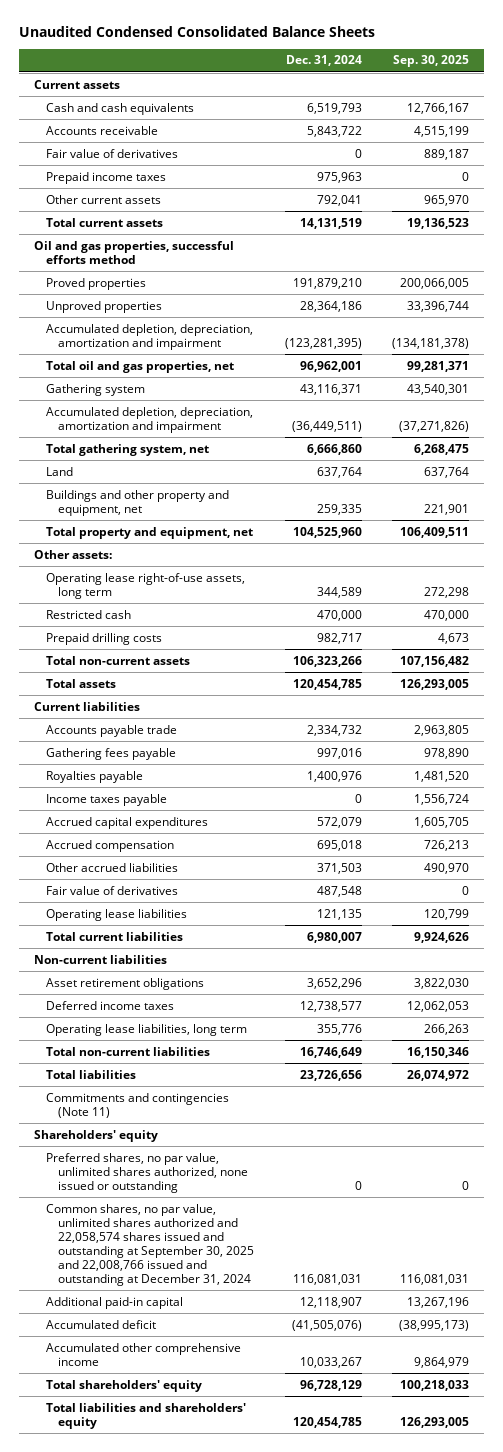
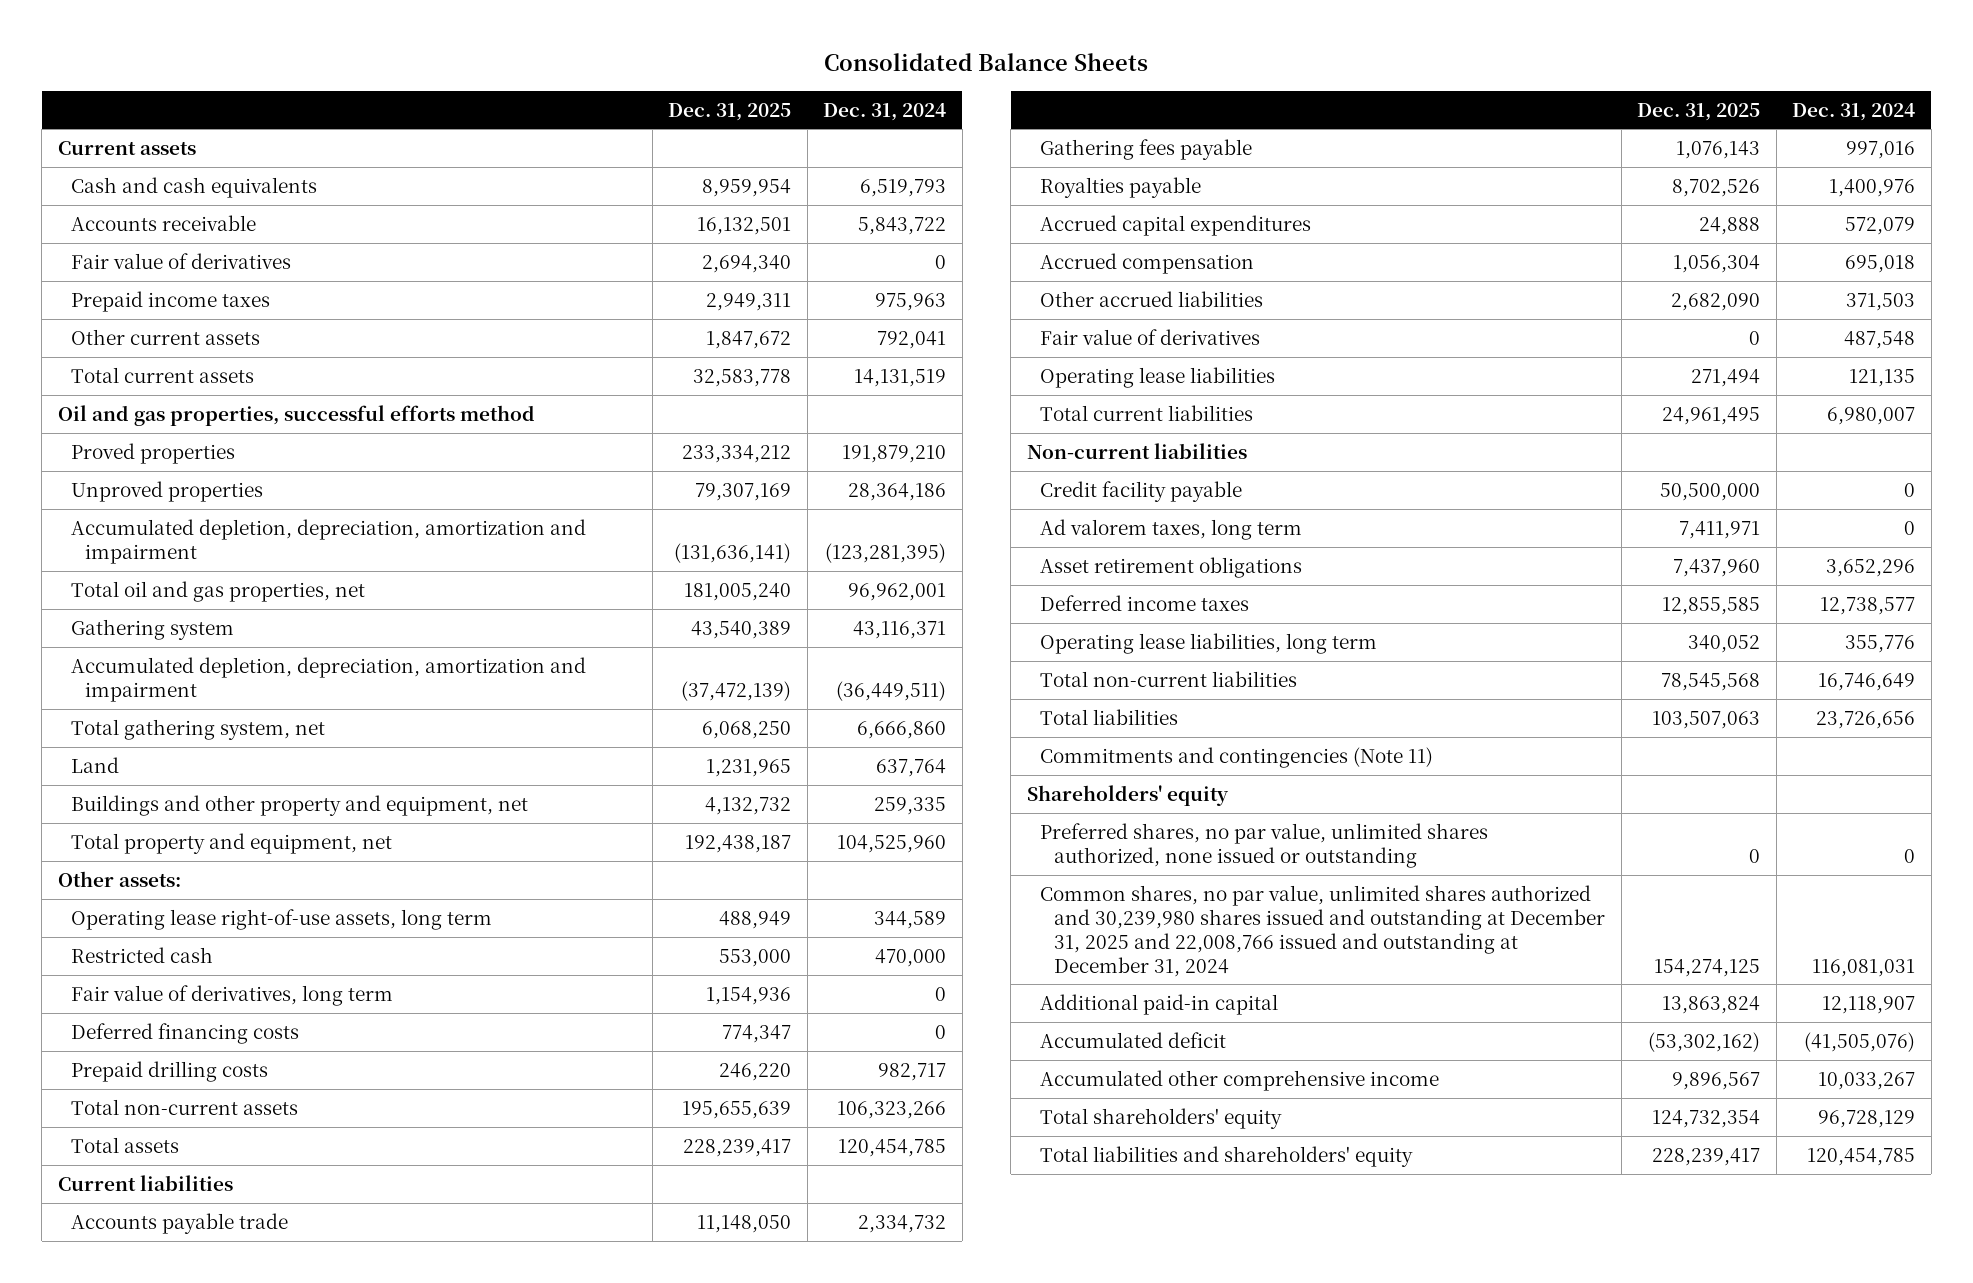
[18,25,375,37] Unaudited Condensed Consolidated Balance Sheets -> [824,53,1149,72] Consolidated Balance Sheets
[392,55,469,68] Sep. 30, 2025 -> none
none -> [668,102,792,121] Dec. 31, 2025
none -> [71,984,394,1006] Fair value of derivatives, long term
none -> [71,1022,300,1044] Deferred financing costs
[45,793,167,806] Income taxes payable -> none
none -> [1040,480,1243,502] Credit facility payable
none -> [1040,518,1303,540] Ad valorem taxes, long term
[45,1203,255,1286] Common shares, no par value, unlimited shares authorized and 22,058,574 shares issued and outstanding at September 30, 2025 and 22,008,766 issued and outstanding at December 31, 2024 -> [1040,884,1606,977] Common shares, no par value, unlimited shares authorized and 30,239,980 shares issued and outstanding at December 31, 2025 and 22,008,766 issued and outstanding at December 31, 2024

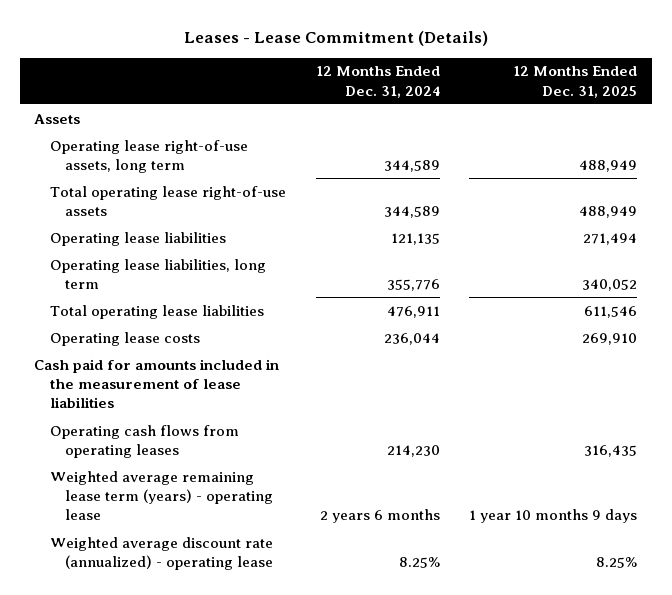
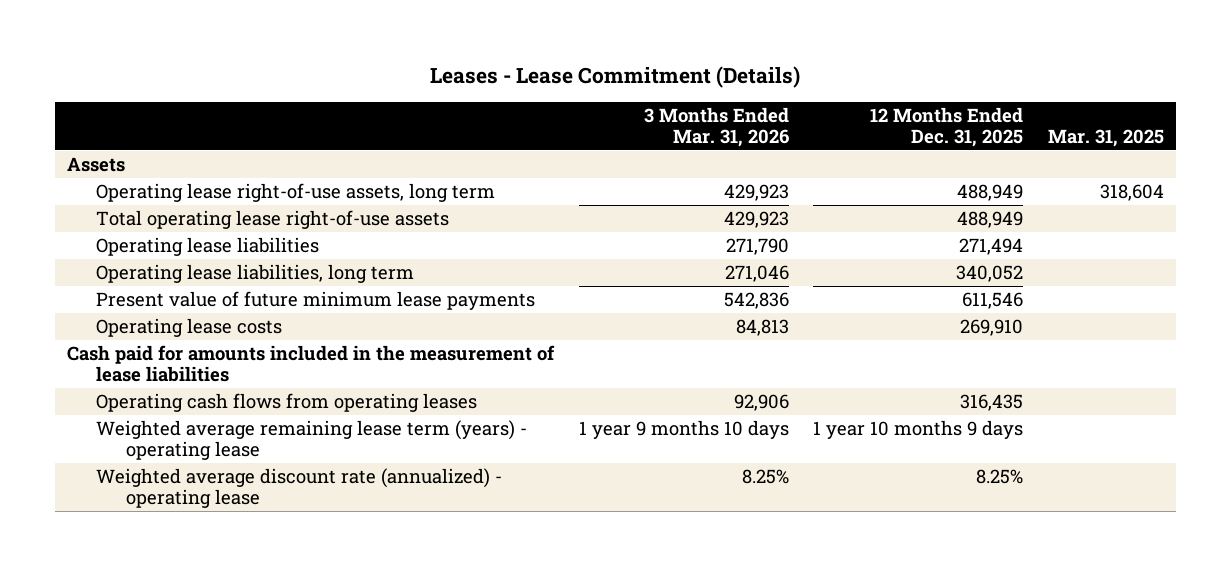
[315,66,440,98] 12 Months Ended Dec. 31, 2024 -> none
none -> [643,106,789,147] 3 Months Ended Mar. 31, 2026
none -> [1047,128,1164,147] Mar. 31, 2025
[49,304,264,319] Total operating lease liabilities -> [96,290,536,310] Present value of future minimum lease payments

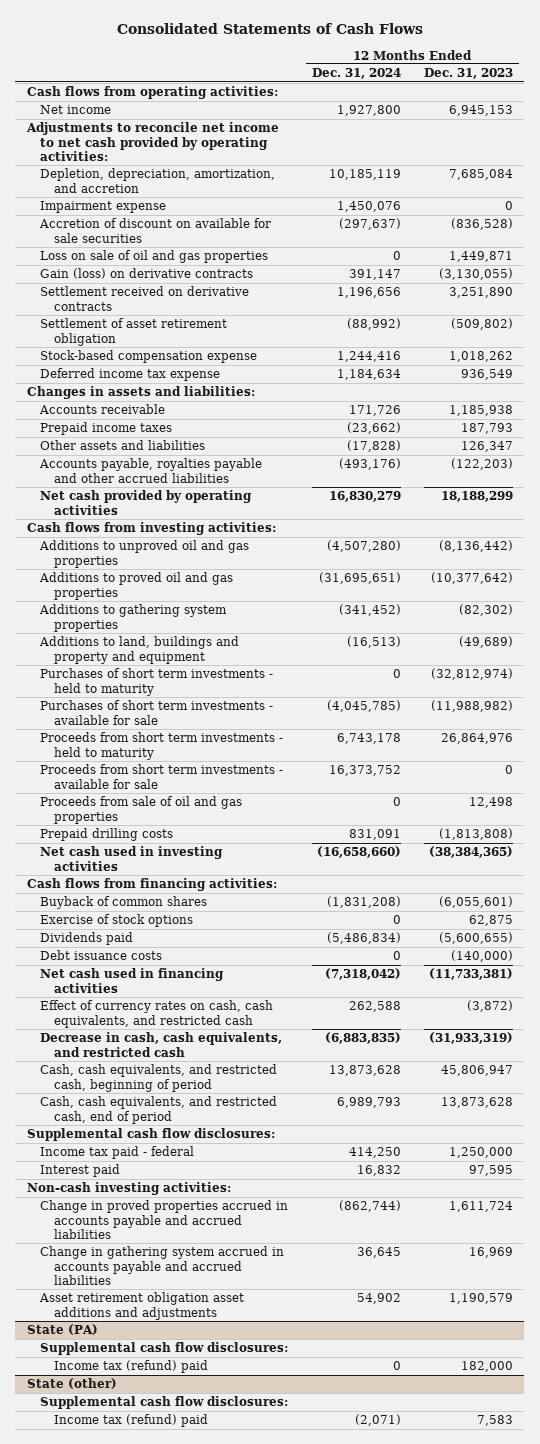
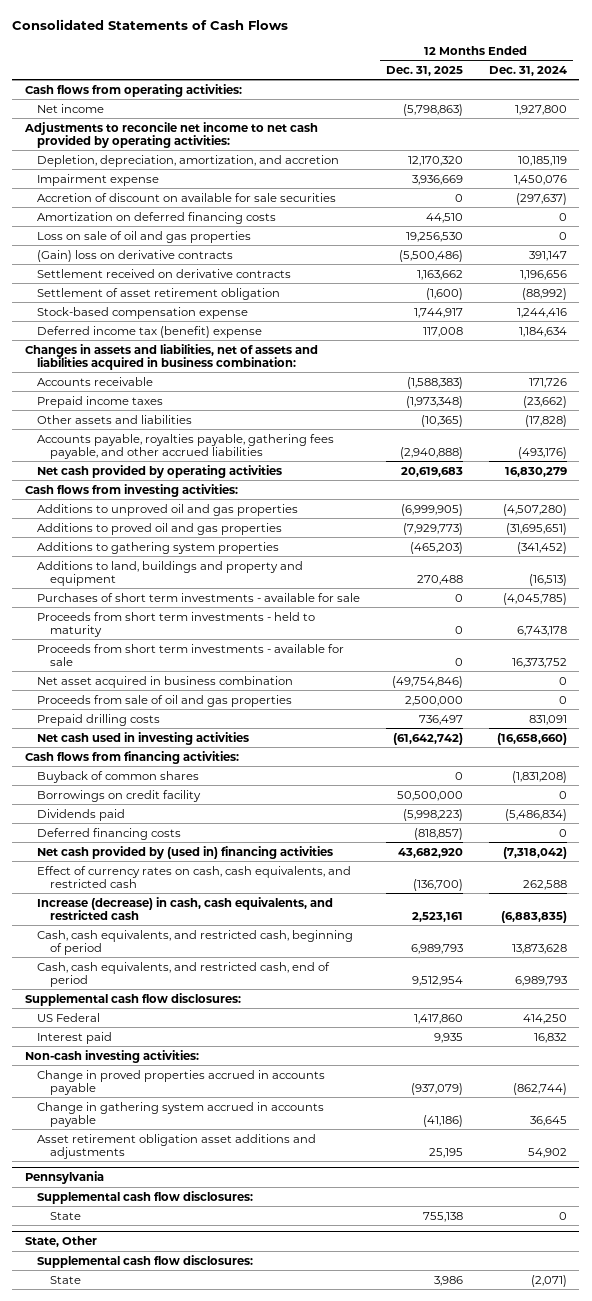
[423,68,513,80] Dec. 31, 2023 -> none
none -> [385,65,463,76] Dec. 31, 2025
none -> [37,211,277,224] Amortization on deferred financing costs
[40,268,254,280] Gain (loss) on derivative contracts -> [37,249,234,262] (Gain) loss on derivative contracts
[40,368,221,382] Deferred income tax expense -> [37,325,263,338] Deferred income tax (benefit) expense
[26,386,255,400] Changes in assets and liabilities: -> [24,343,318,370] Changes in assets and liabilities, net of assets and liabilities acquired in business combination:
[39,458,263,483] Accounts payable, royalties payable and other accrued liabilities -> [37,433,335,459] Accounts payable, royalties payable, gathering fees payable, and other accrued liabilities
[40,668,274,696] Purchases of short term investments - held to maturity -> none
none -> [37,675,294,688] Net asset acquired in business combination
[40,914,194,928] Exercise of stock options -> none
none -> [37,789,202,802] Borrowings on credit facility
[40,950,163,961] Debt issuance costs -> [37,827,182,840] Deferred financing costs
[40,968,225,993] Net cash used in financing activities -> [37,845,334,859] Net cash provided by (used in) financing activities
[40,1032,283,1057] Decrease in cash, cash equivalents, and restricted cash -> [37,896,334,920] Increase (decrease) in cash, cash equivalents, and restricted cash
[40,1146,195,1160] Income tax paid - federal -> [37,1012,101,1022] US Federal
[40,1200,289,1239] Change in proved properties accrued in accounts payable and accrued liabilities -> [37,1069,326,1095] Change in proved properties accrued in accounts payable
[40,1246,285,1285] Change in gathering system accrued in accounts payable and accrued liabilities -> [37,1101,325,1127] Change in gathering system accrued in accounts payable
[26,1324,98,1336] State (PA) -> none
none -> [24,1171,104,1185] Pennsylvania
[54,1360,209,1374] Income tax (refund) paid -> [49,1211,81,1220] State
[26,1378,117,1390] State (other) -> [24,1236,97,1248] State, Other
[54,1414,209,1428] Income tax (refund) paid -> [49,1275,81,1284] State

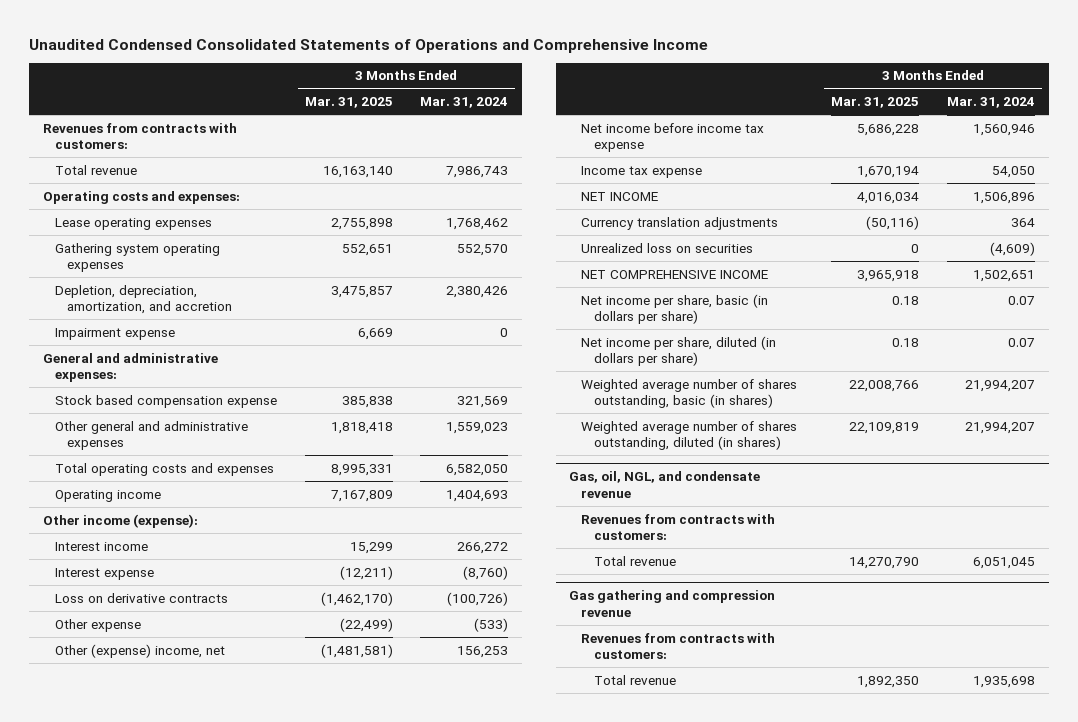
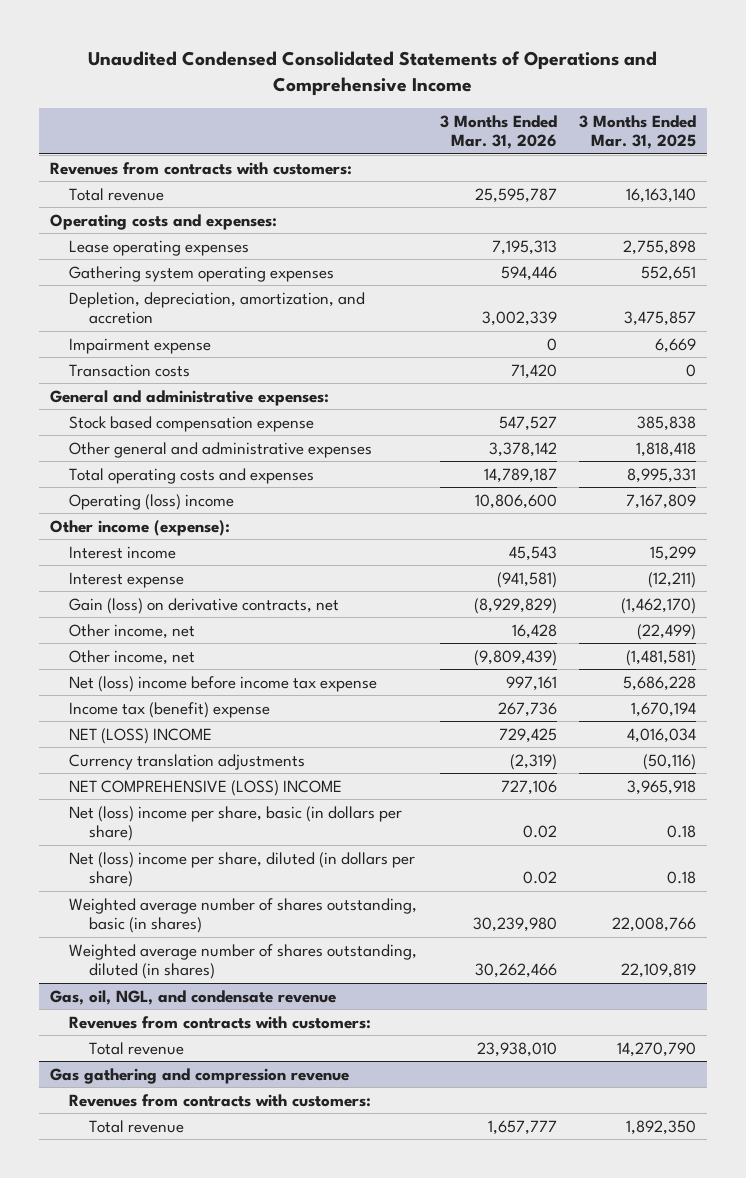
[420,96,509,108] Mar. 31, 2024 -> none
none -> [439,114,557,150] 3 Months Ended Mar. 31, 2026
none -> [69,363,191,377] Transaction costs
[54,489,161,502] Operating income -> [69,493,235,510] Operating (loss) income
[54,592,228,603] Loss on derivative contracts -> [69,597,340,614] Gain (loss) on derivative contracts, net
[54,618,141,632] Other expense -> [69,623,196,639] Other income, net
[54,643,225,658] Other (expense) income, net -> [69,649,196,665] Other income, net
[581,122,765,153] Net income before income tax expense -> [69,675,378,692] Net (loss) income before income tax expense
[581,165,703,178] Income tax expense -> [69,701,271,718] Income tax (benefit) expense
[581,191,659,201] NET INCOME -> [69,727,213,744] NET (LOSS) INCOME
[581,242,754,253] Unrealized loss on securities -> none
[581,269,769,279] NET COMPREHENSIVE INCOME -> [69,779,343,796] NET COMPREHENSIVE (LOSS) INCOME
[581,293,769,325] Net income per share, basic (in dollars per share) -> [69,805,403,842] Net (loss) income per share, basic (in dollars per share)
[581,335,777,367] Net income per share, diluted (in dollars per share) -> [69,851,416,888] Net (loss) income per share, diluted (in dollars per share)

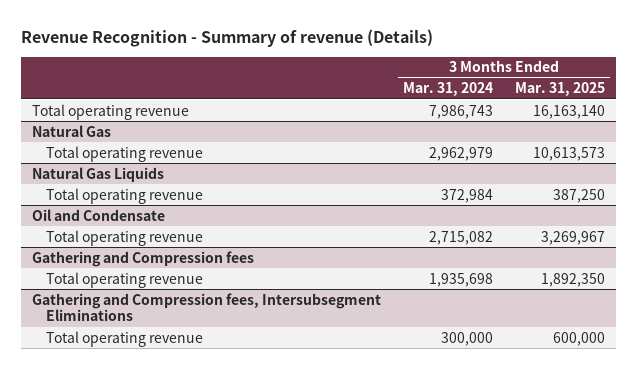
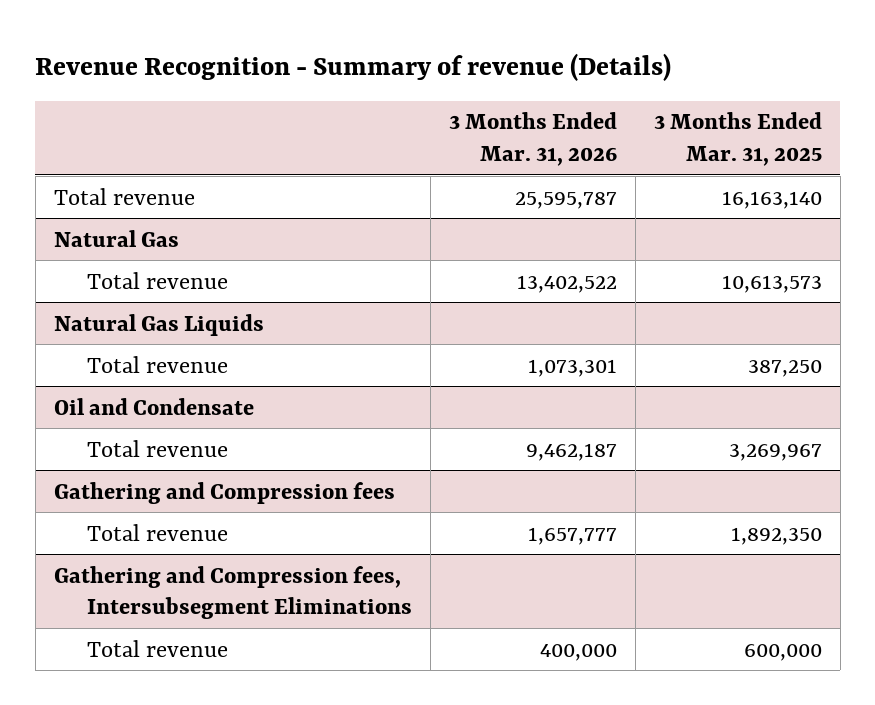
[403,82,494,97] Mar. 31, 2024 -> none
none -> [449,112,618,167] 3 Months Ended Mar. 31, 2026
[32,103,190,120] Total operating revenue -> [53,187,195,205] Total revenue
[45,145,203,162] Total operating revenue -> [87,271,229,289] Total revenue
[45,187,203,204] Total operating revenue -> [87,355,229,373] Total revenue
[45,229,203,246] Total operating revenue -> [87,439,229,457] Total revenue
[45,271,203,288] Total operating revenue -> [87,523,229,541] Total revenue
[45,330,203,347] Total operating revenue -> [87,639,229,657] Total revenue

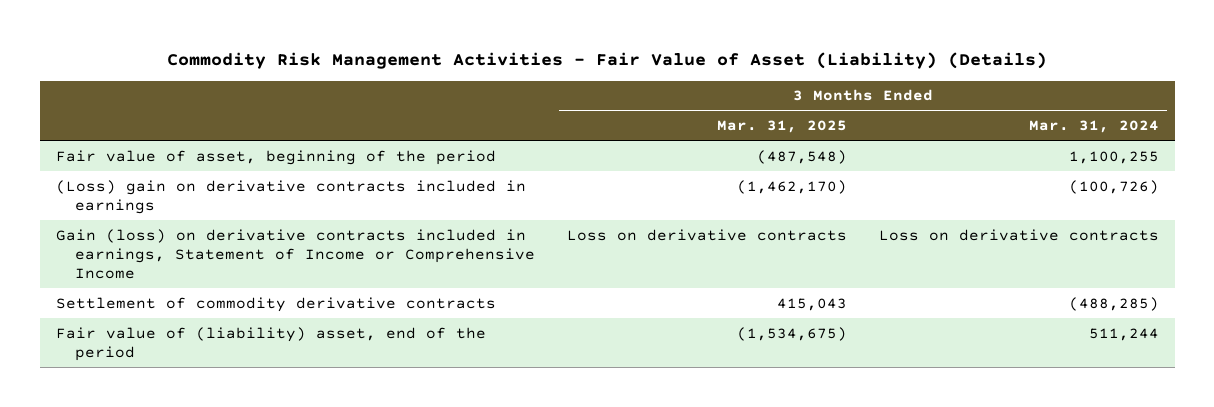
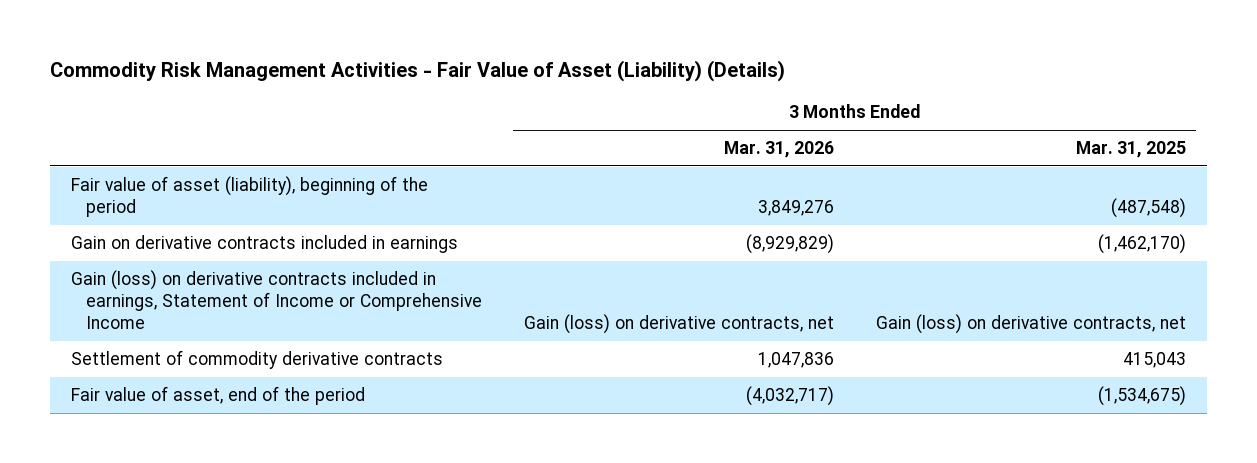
[1028,120,1159,134] Mar. 31, 2024 -> none
none -> [723,141,834,159] Mar. 31, 2026
[55,149,496,165] Fair value of asset, beginning of the period -> [71,176,429,218] Fair value of asset (liability), beginning of the period
[55,179,526,214] (Loss) gain on derivative contracts included in earnings -> [71,235,459,254] Gain on derivative contracts included in earnings
[566,228,847,241] Loss on derivative contracts -> [875,314,1186,335] Gain (loss) on derivative contracts, net
[55,326,486,361] Fair value of (liability) asset, end of the period -> [71,386,366,406] Fair value of asset, end of the period

